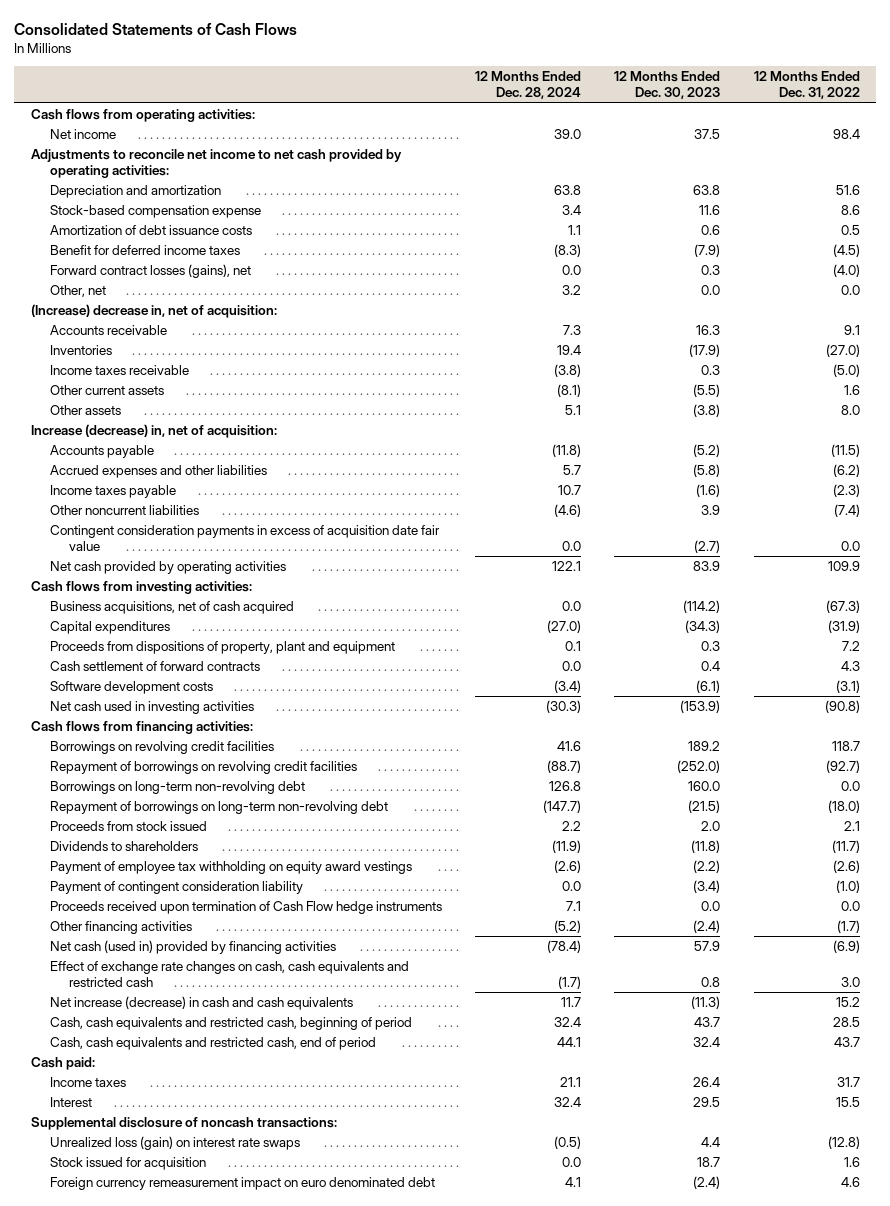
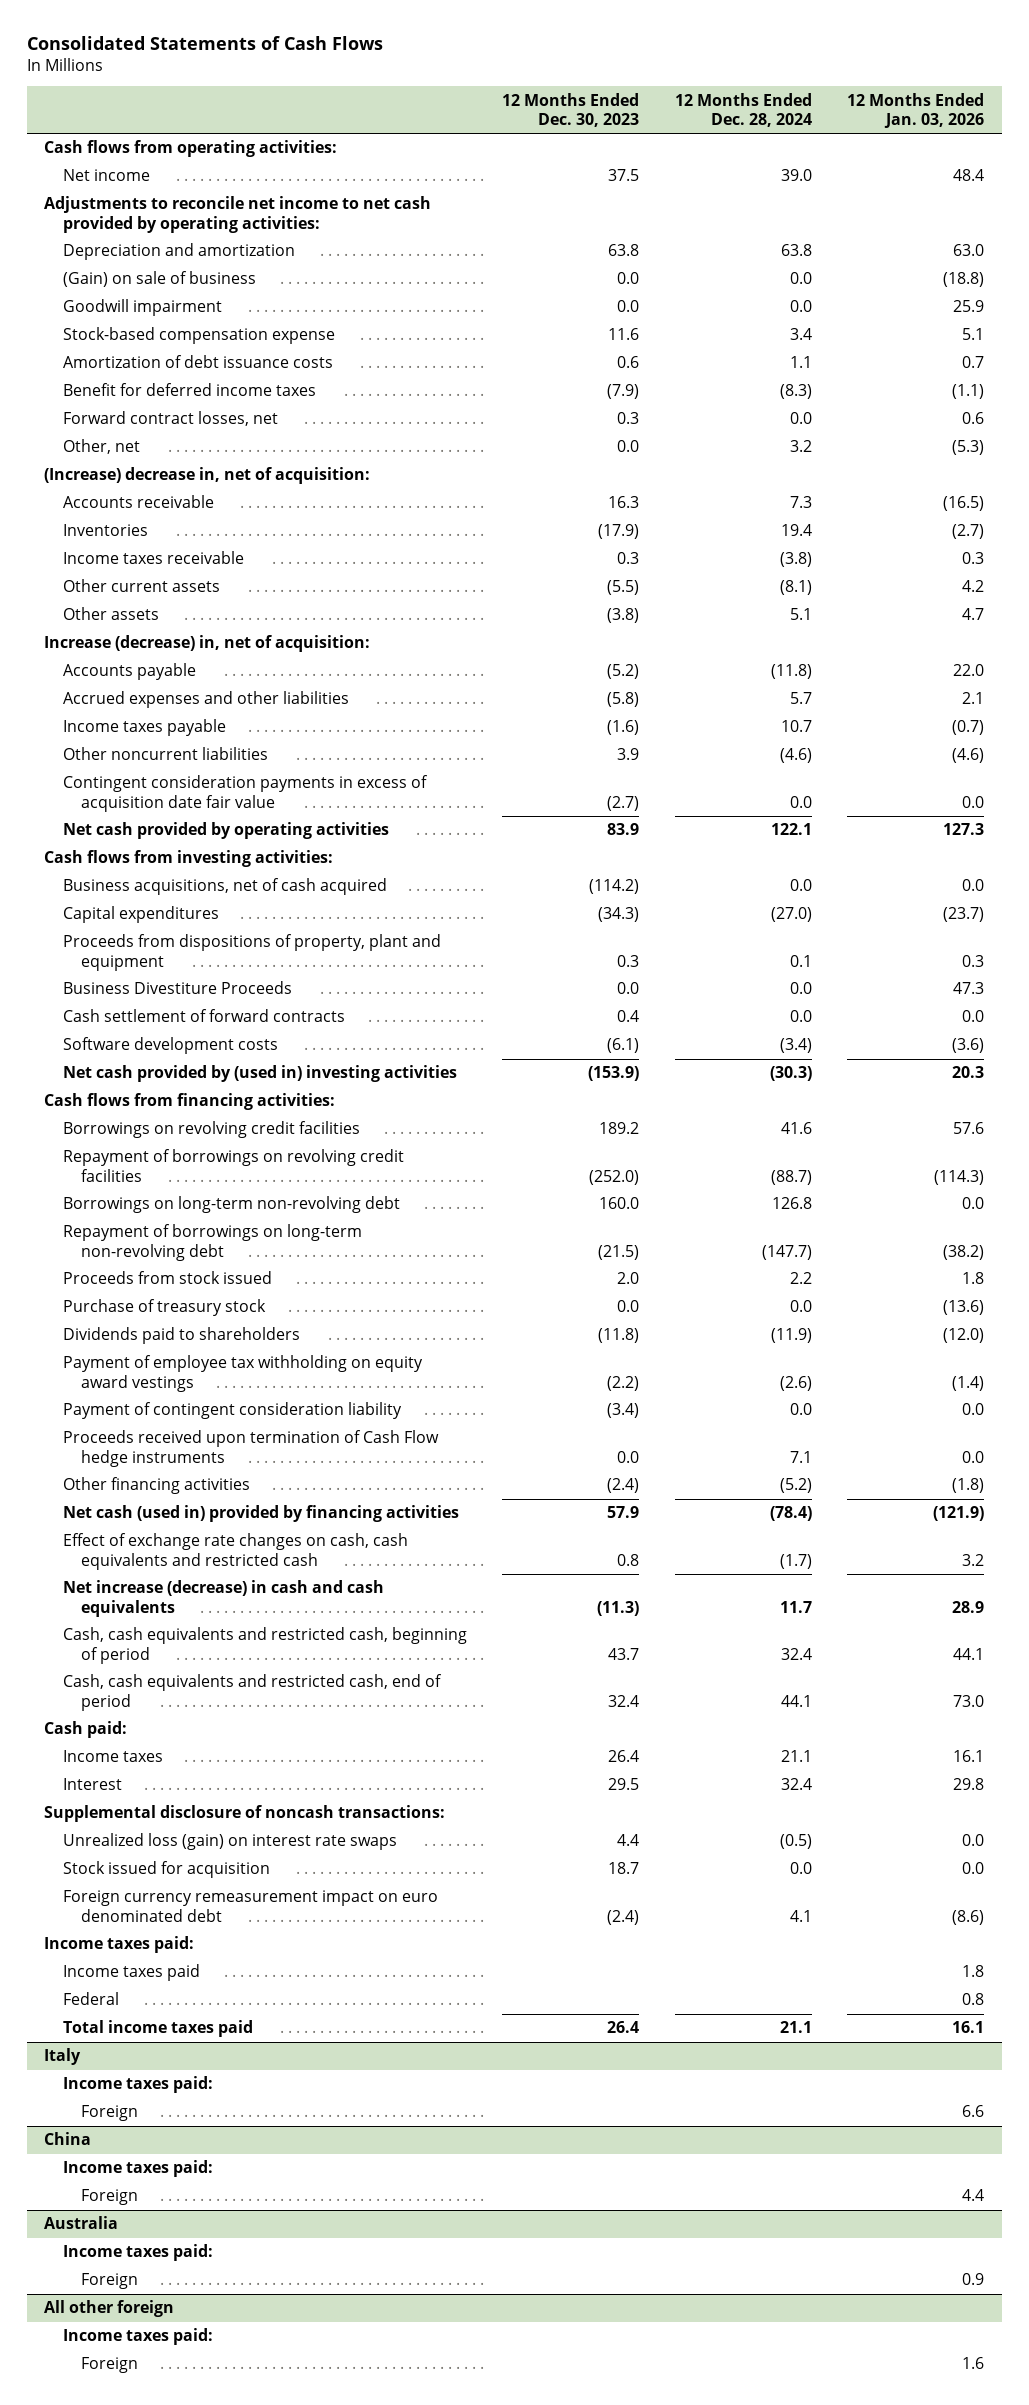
[753,71,860,100] 12 Months Ended Dec. 31, 2022 -> none
none -> [847,92,985,129] 12 Months Ended Jan. 03, 2026
none -> [62,271,256,288] (Gain) on sale of business
none -> [62,299,222,317] Goodwill impairment
[50,263,252,278] Forward contract losses (gains), net -> [62,411,278,427] Forward contract losses, net
none -> [62,981,292,995] Business Divestiture Proceeds
[50,700,255,714] Net cash used in investing activities -> [62,1065,457,1083] Net cash provided by (used in) investing activities
none -> [62,1299,266,1317] Purchase of treasury stock
[50,840,199,851] Dividends to shareholders -> [62,1327,300,1345] Dividends paid to shareholders
none -> [44,1936,195,1954] Income taxes paid:
none -> [62,1964,200,1982] Income taxes paid
none -> [62,1992,119,2006] Federal
none -> [62,2020,253,2038] Total income taxes paid
none -> [44,2048,82,2066] Italy
none -> [62,2076,213,2094] Income taxes paid:
none -> [80,2105,138,2122] Foreign
none -> [44,2132,92,2146] China
none -> [62,2160,213,2178] Income taxes paid:
none -> [80,2189,138,2206] Foreign
none -> [44,2216,119,2230] Australia
none -> [62,2244,213,2262] Income taxes paid:
none -> [80,2273,138,2290] Foreign
none -> [44,2300,175,2318] All other foreign
none -> [62,2328,213,2346] Income taxes paid:
none -> [80,2357,138,2374] Foreign

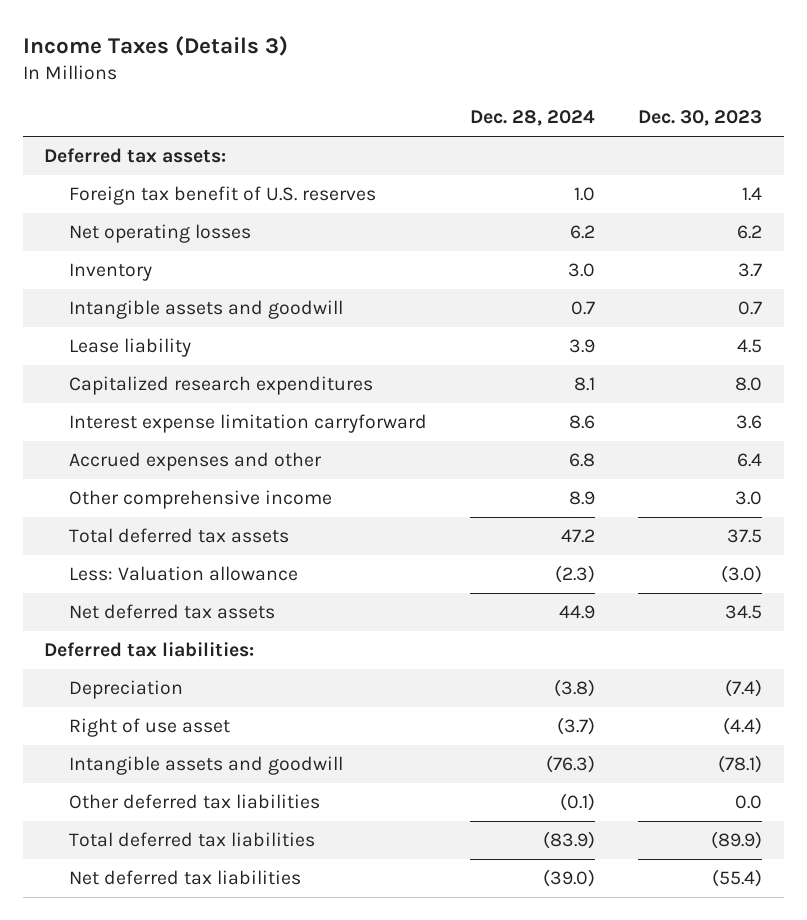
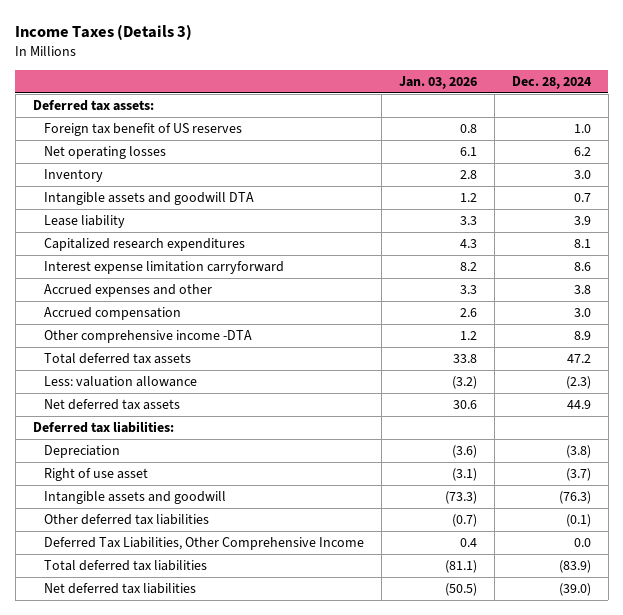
[638,110,763,127] Dec. 30, 2023 -> none
none -> [398,76,477,90] Jan. 03, 2026
[69,185,377,205] Foreign tax benefit of U.S. reserves -> [43,122,242,136] Foreign tax benefit of US reserves
[69,299,344,319] Intangible assets and goodwill -> [43,191,254,205] Intangible assets and goodwill DTA
[569,452,596,467] 6.8 -> [573,284,591,294] 3.8
none -> [43,306,181,320] Accrued compensation
[69,489,333,509] Other comprehensive income -> [43,329,252,343] Other comprehensive income -DTA
[69,565,299,581] Less: Valuation allowance -> [43,375,197,387] Less: valuation allowance
none -> [43,536,364,550] Deferred Tax Liabilities, Other Comprehensive Income

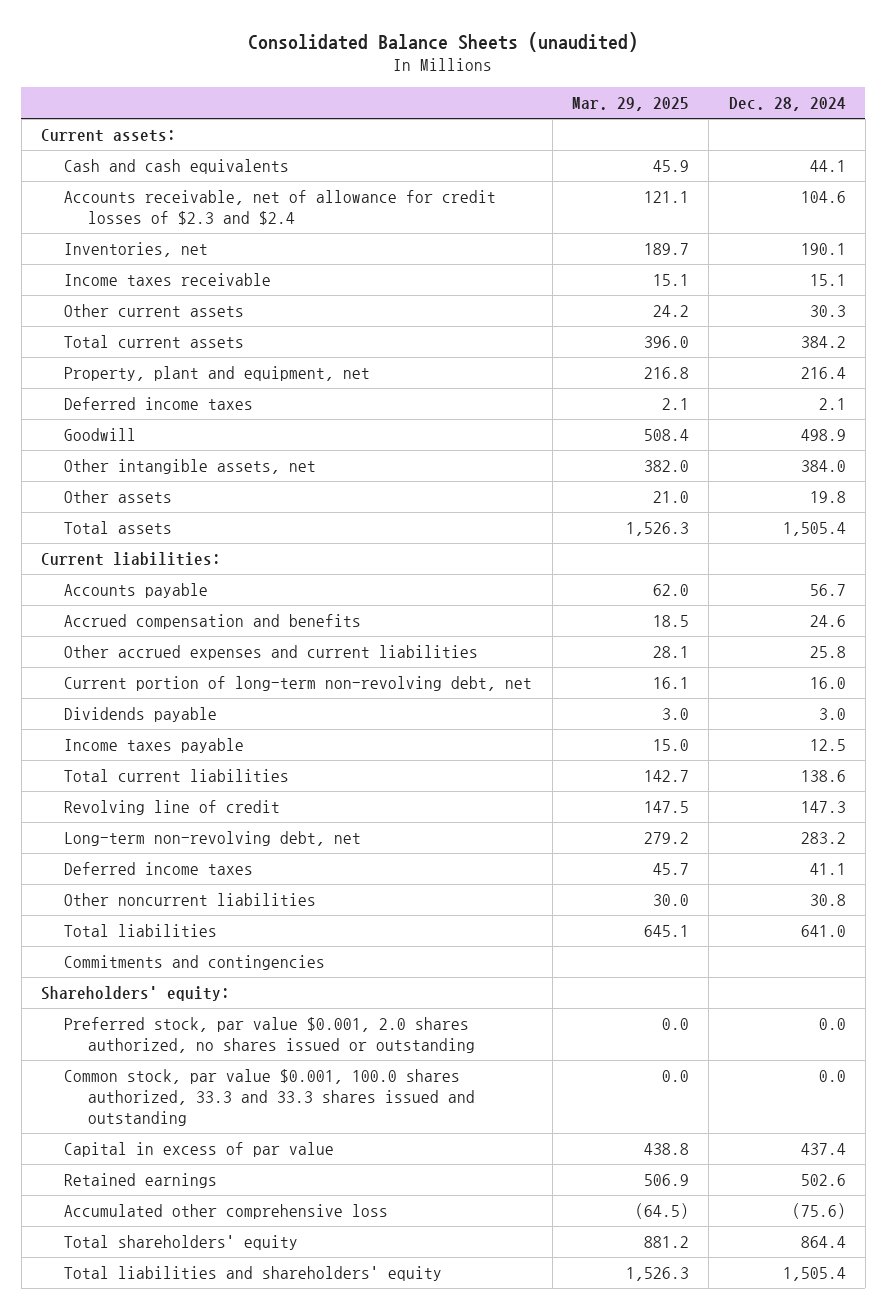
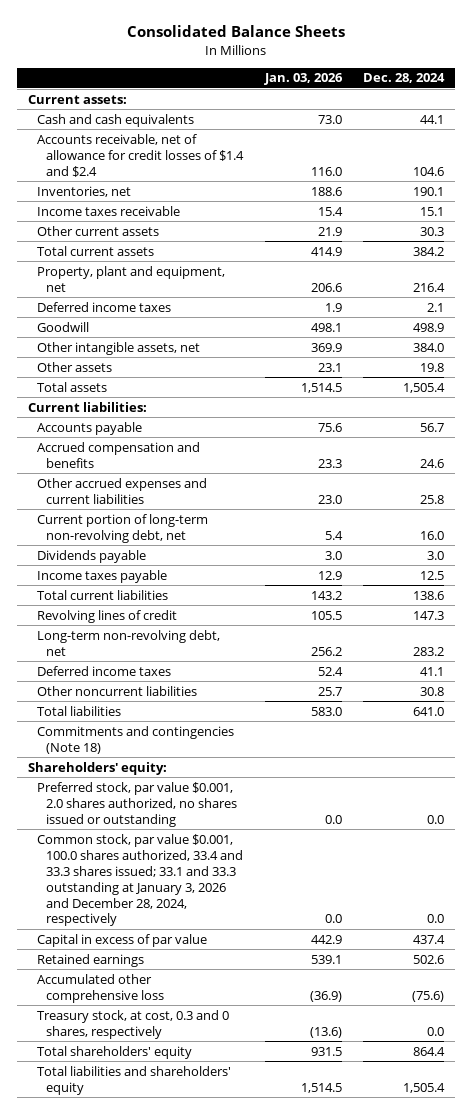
[248,31,639,52] Consolidated Balance Sheets (unaudited) -> [126,25,345,38] Consolidated Balance Sheets
[571,97,689,112] Mar. 29, 2025 -> none
none -> [263,73,343,86] Jan. 03, 2026
[64,189,497,225] Accounts receivable, net of allowance for credit losses of $2.3 and $2.4 -> [36,133,245,177] Accounts receivable, net of allowance for credit losses of $1.4 and $2.4
[64,799,281,815] Revolving line of credit -> [36,609,177,623] Revolving lines of credit
[64,954,326,970] Commitments and contingencies -> [36,725,234,754] Commitments and contingencies (Note 18)
[64,1068,475,1127] Common stock, par value $0.001, 100.0 shares authorized, 33.3 and 33.3 shares issued and outstanding -> [36,833,244,927] Common stock, par value $0.001, 100.0 shares authorized, 33.4 and 33.3 shares issued; 33.1 and 33.3 outstanding at January 3, 2026 and December 28, 2024, respectively
none -> [36,1009,229,1039] Treasury stock, at cost, 0.3 and 0 shares, respectively

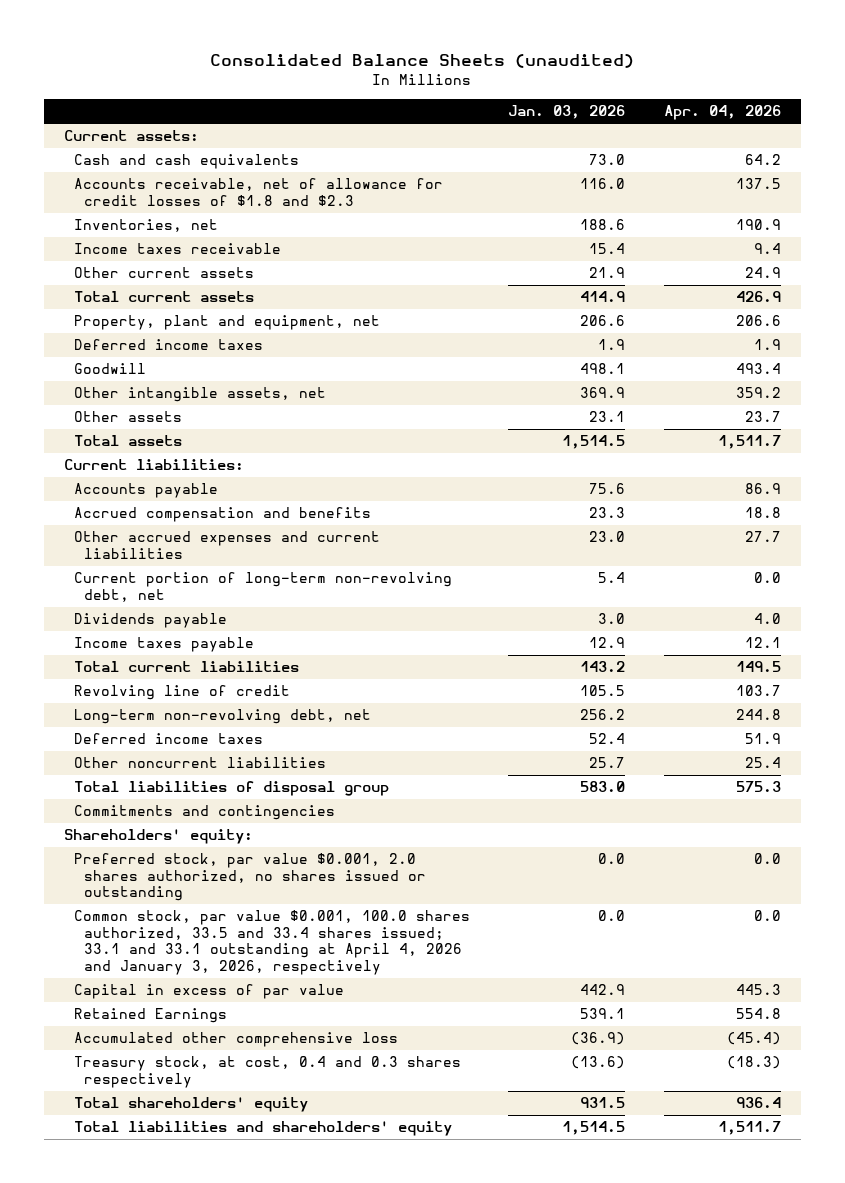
[126,25,345,38] Consolidated Balance Sheets -> [210,53,635,68] Consolidated Balance Sheets (unaudited)
[363,73,446,84] Dec. 28, 2024 -> none
none -> [664,105,782,121] Apr. 04, 2026
[36,133,245,177] Accounts receivable, net of allowance for credit losses of $1.4 and $2.4 -> [73,178,443,206] Accounts receivable, net of allowance for credit losses of $1.8 and $2.3
[36,609,177,623] Revolving lines of credit -> [73,685,290,701] Revolving line of credit
[36,705,121,716] Total liabilities -> [73,781,389,797] Total liabilities of disposal group
[36,725,234,754] Commitments and contingencies (Note 18) -> [73,805,335,821] Commitments and contingencies
[36,833,244,927] Common stock, par value $0.001, 100.0 shares authorized, 33.4 and 33.3 shares issued; 33.1 and 33.3 outstanding at January 3, 2026 and December 28, 2024, respectively -> [73,910,470,975] Common stock, par value $0.001, 100.0 shares authorized, 33.5 and 33.4 shares issued; 33.1 and 33.1 outstanding at April 4, 2026 and January 3, 2026, respectively
[36,953,144,967] Retained earnings -> [73,1008,227,1024] Retained Earnings
[36,1009,229,1039] Treasury stock, at cost, 0.3 and 0 shares, respectively -> [73,1056,461,1088] Treasury stock, at cost, 0.4 and 0.3 shares respectively

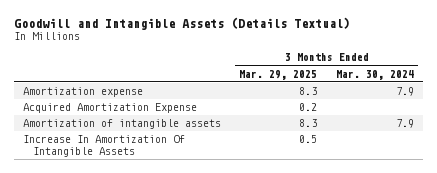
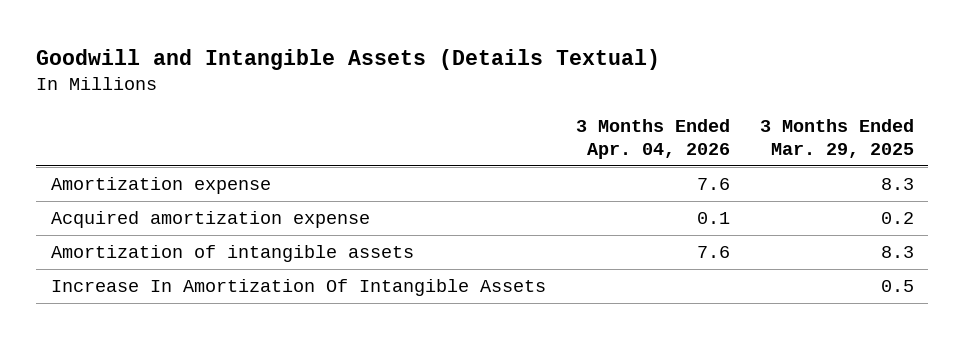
[335,69,414,80] Mar. 30, 2024 -> none
none -> [575,118,730,159] 3 Months Ended Apr. 04, 2026
[23,103,198,114] Acquired Amortization Expense -> [50,211,370,229] Acquired amortization expense

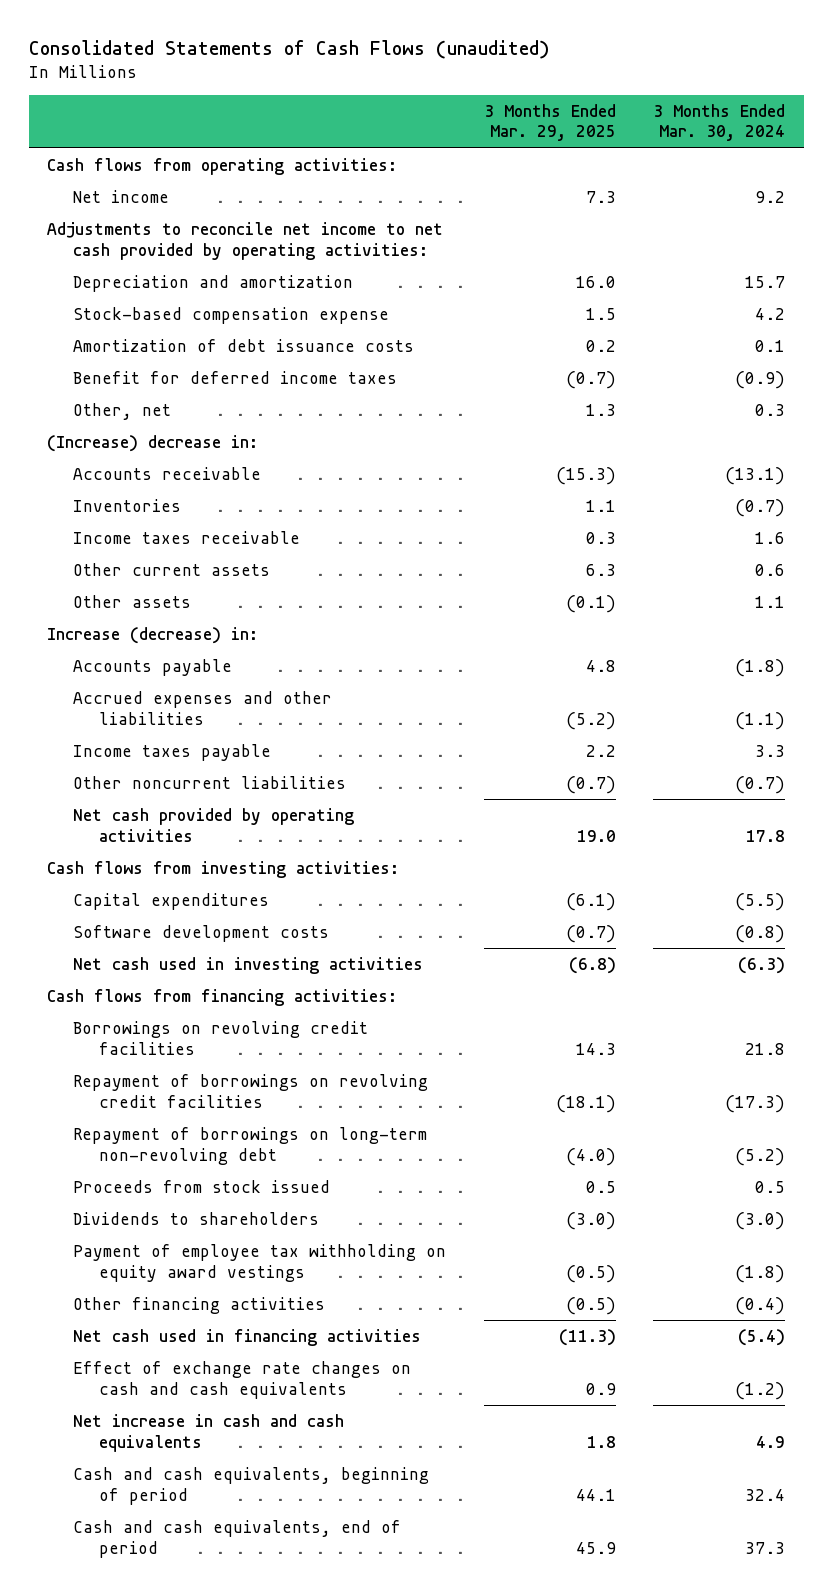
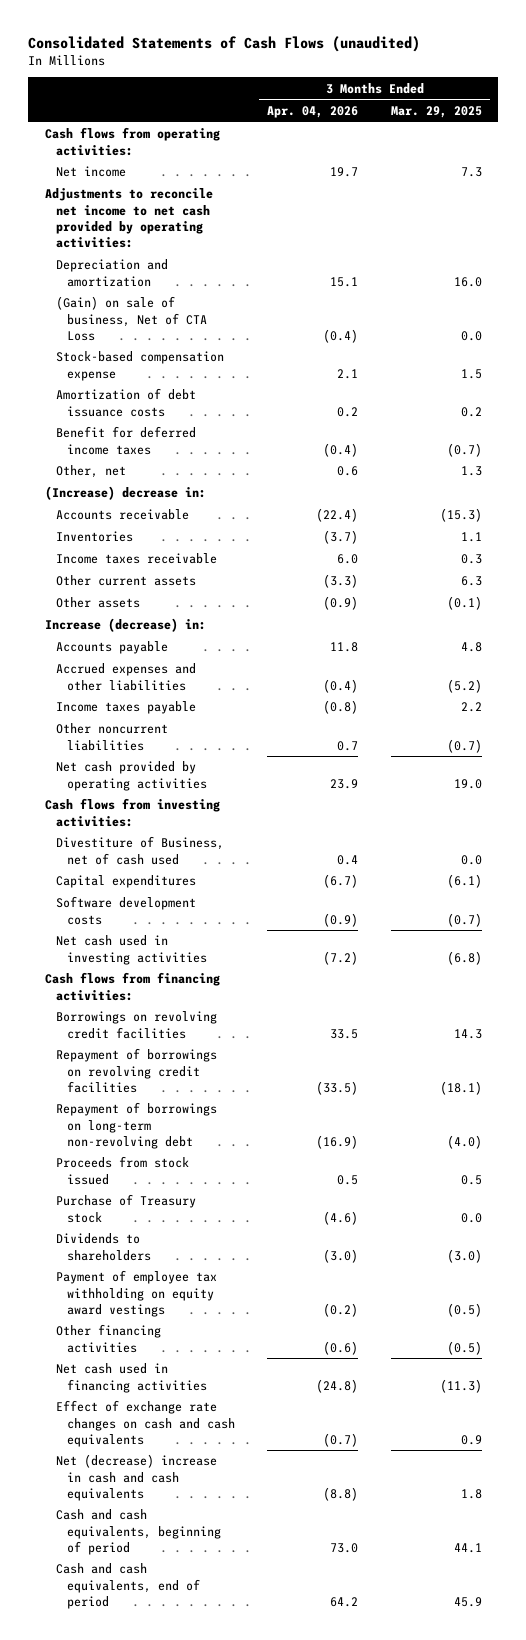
[653,103,786,142] 3 Months Ended Mar. 30, 2024 -> none
none -> [267,105,359,118] Apr. 04, 2026
none -> [55,296,208,341] (Gain) on sale of business, Net of CTA Loss
none -> [55,836,224,865] Divestiture of Business, net of cash used
none -> [55,1194,196,1223] Purchase of Treasury stock
[73,1413,345,1452] Net increase in cash and cash equivalents -> [55,1454,217,1501] Net (decrease) increase in cash and cash equivalents

